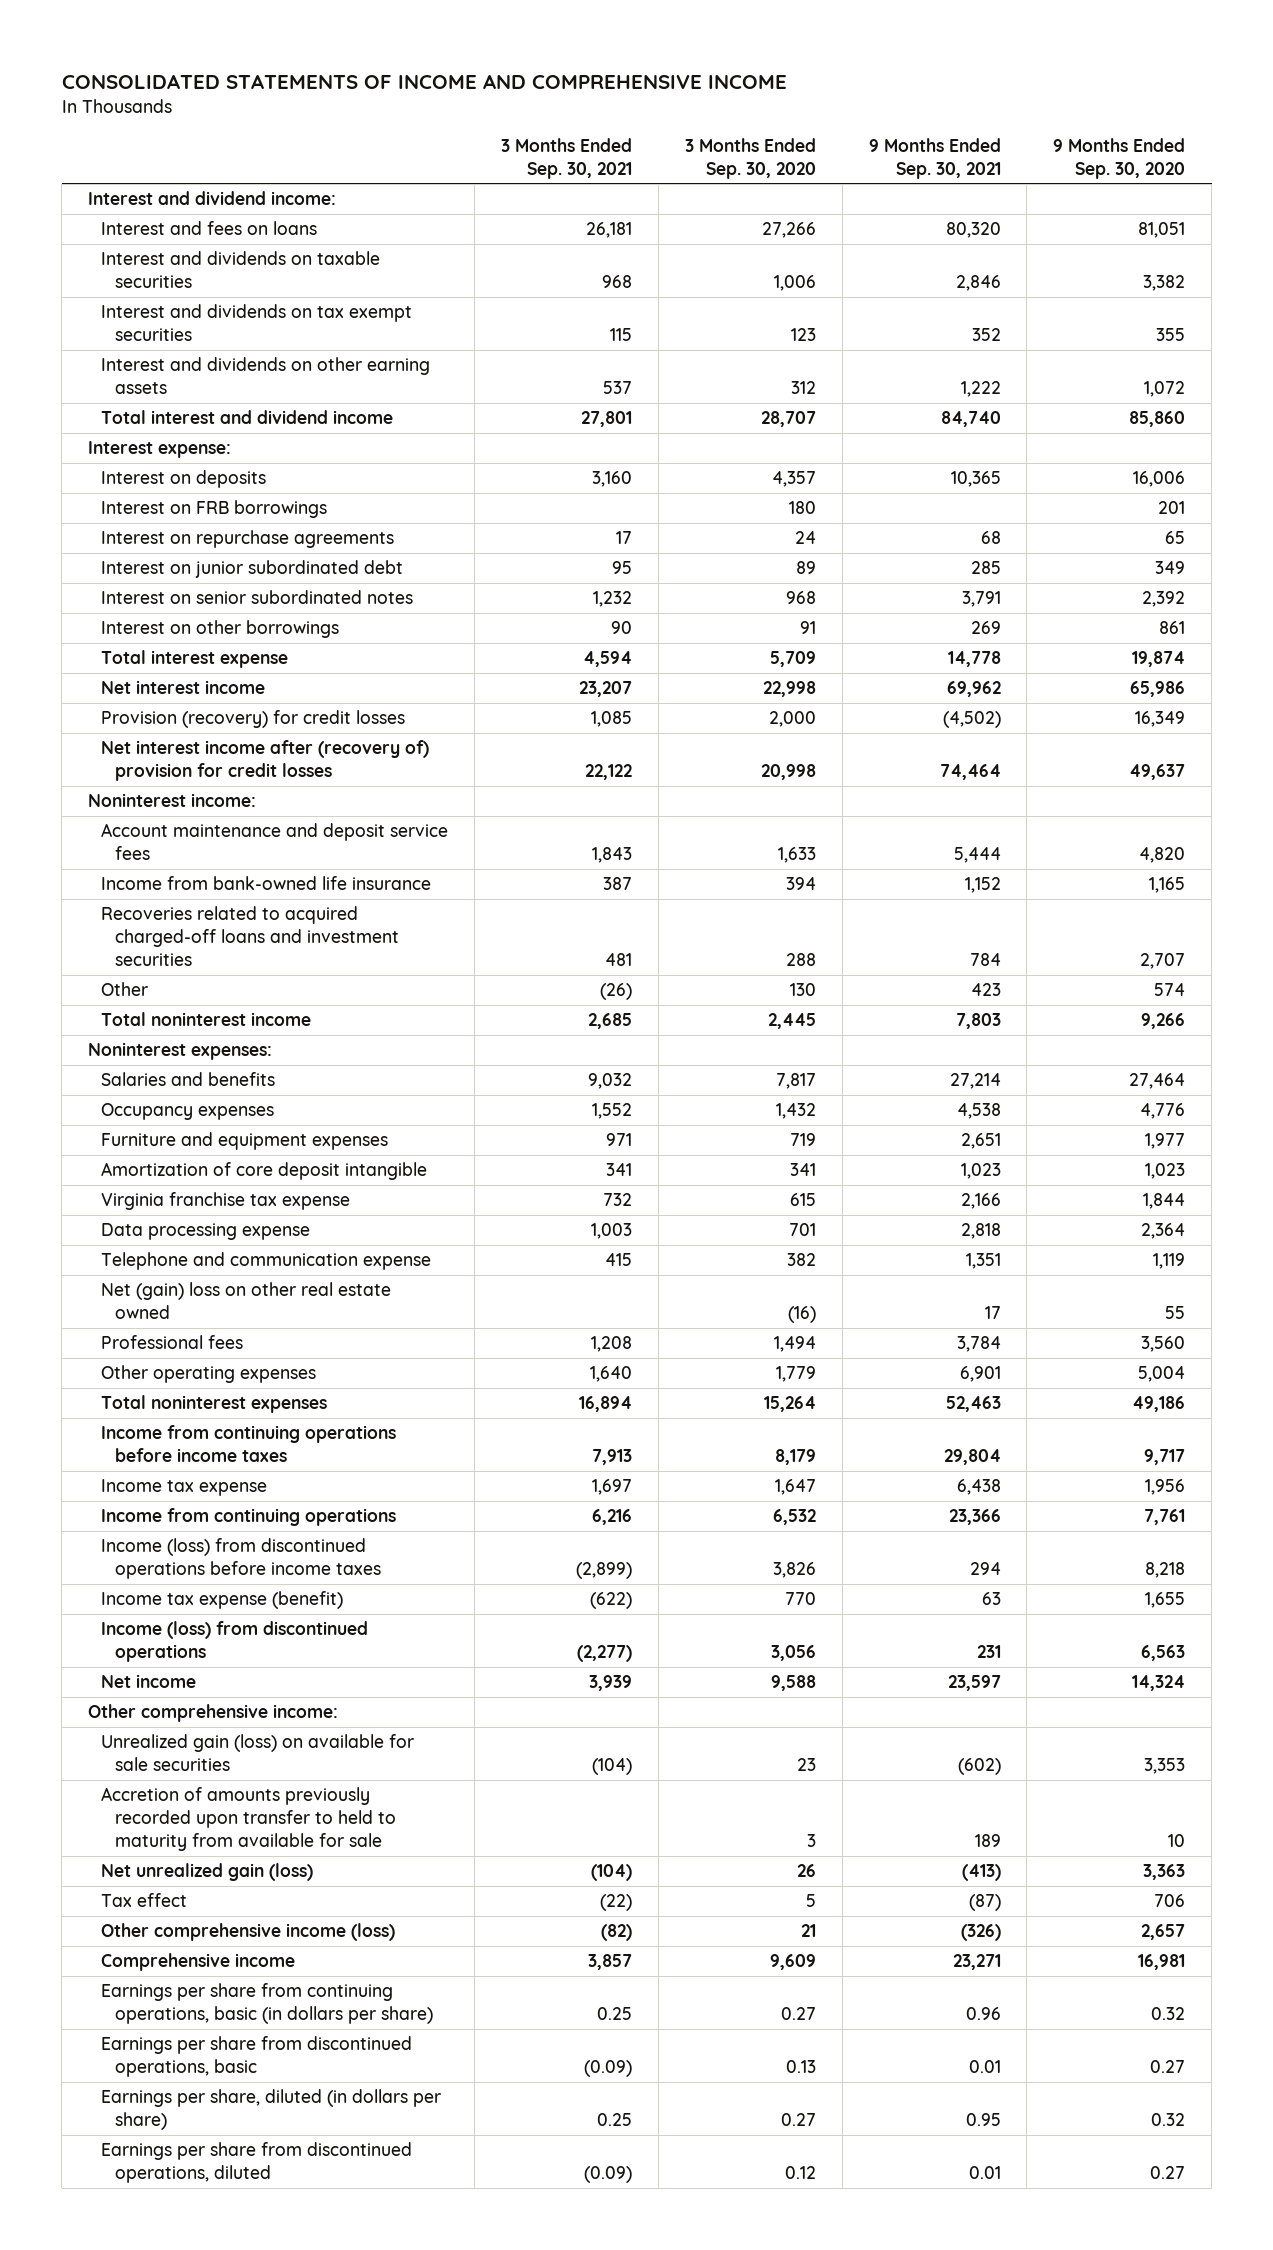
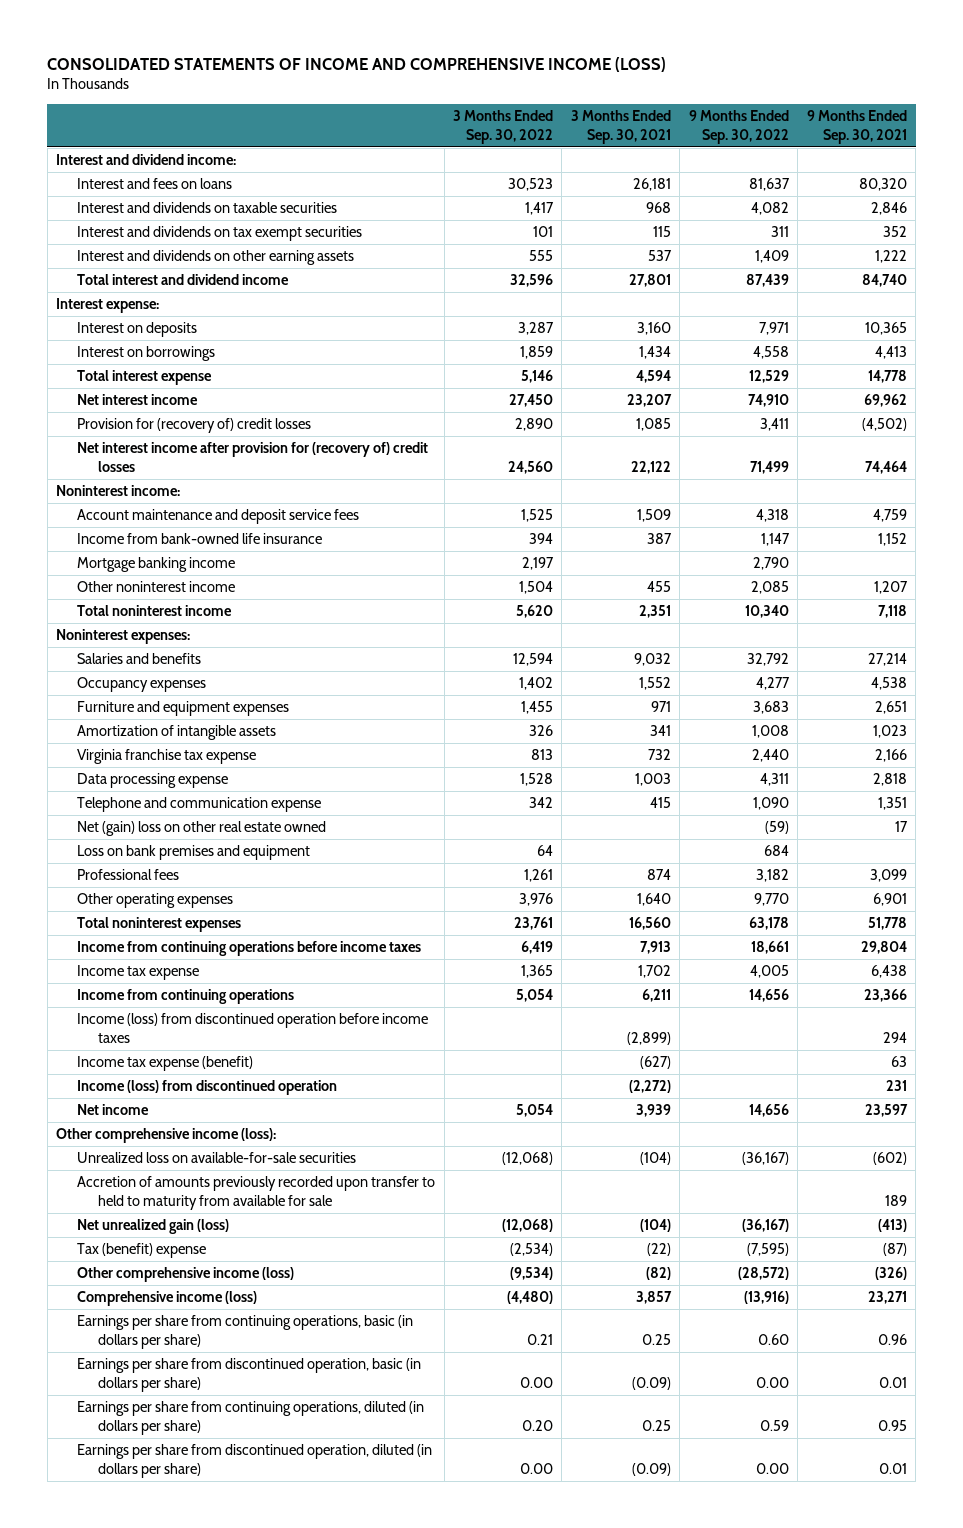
[61,74,787,90] CONSOLIDATED STATEMENTS OF INCOME AND COMPREHENSIVE INCOME -> [47,56,667,72] CONSOLIDATED STATEMENTS OF INCOME AND COMPREHENSIVE INCOME (LOSS)
[684,137,816,179] 3 Months Ended Sep. 30, 2020 -> none
[1053,137,1186,179] 9 Months Ended Sep. 30, 2020 -> none
none -> [453,109,554,144] 3 Months Ended Sep. 30, 2022
none -> [688,109,789,144] 9 Months Ended Sep. 30, 2022
[101,500,328,519] Interest on FRB borrowings -> none
[101,530,395,549] Interest on repurchase agreements -> none
[101,560,404,579] Interest on junior subordinated debt -> none
[101,590,414,605] Interest on senior subordinated notes -> none
[101,620,340,639] Interest on other borrowings -> [77,346,216,362] Interest on borrowings
[611,621,633,635] 90 -> [638,346,671,360] 1,434
[970,621,1001,635] 269 -> [874,346,907,360] 4,413
[101,710,406,729] Provision (recovery) for credit losses -> [77,418,312,434] Provision for (recovery of) credit losses
[101,740,430,782] Net interest income after (recovery of) provision for credit losses -> [77,442,429,473] Net interest income after provision for (recovery of) credit losses
[592,847,633,864] 1,843 -> [636,509,671,523] 1,509
[953,847,1001,864] 5,444 -> [872,509,907,523] 4,759
[101,906,399,967] Recoveries related to acquired charged-off loans and investment securities -> none
none -> [77,557,236,573] Mortgage banking income
[101,982,149,997] Other -> [77,581,236,593] Other noninterest income
[600,983,633,1001] (26) -> [646,581,671,593] 455
[970,983,1001,997] 423 -> [873,581,908,595] 1,207
[588,1013,633,1030] 2,685 -> [638,605,671,619] 2,351
[955,1013,1001,1030] 7,803 -> [877,605,907,619] 7,118
[101,1162,428,1181] Amortization of core deposit intangible -> [77,725,277,741] Amortization of intangible assets
none -> [77,845,311,861] Loss on bank premises and equipment
[591,1336,633,1353] 1,208 -> [646,869,671,881] 874
[956,1336,1001,1353] 3,784 -> [869,869,907,883] 3,099
[579,1396,633,1413] 16,894 -> [628,917,671,931] 16,560
[945,1396,1001,1413] 52,463 -> [867,917,907,931] 51,778
[592,1479,633,1496] 1,697 -> [637,965,671,979] 1,702
[592,1509,633,1526] 6,216 -> [641,989,671,1003] 6,211
[101,1538,381,1580] Income (loss) from discontinued operations before income taxes -> [77,1013,429,1044] Income (loss) from discontinued operation before income taxes
[590,1592,633,1610] (622) -> [639,1056,671,1070] (627)
[101,1621,369,1663] Income (loss) from discontinued operations -> [77,1080,338,1096] Income (loss) from discontinued operation
[577,1645,633,1663] (2,277) -> [628,1080,671,1094] (2,272)
[87,1704,338,1723] Other comprehensive income: -> [55,1128,276,1144] Other comprehensive income (loss):
[101,1734,415,1772] Unrealized gain (loss) on available for sale securities -> [77,1152,357,1164] Unrealized loss on available-for-sale securities
[101,1893,188,1908] Tax effect -> [77,1243,207,1259] Tax (benefit) expense
[101,1953,296,1972] Comprehensive income -> [77,1291,258,1307] Comprehensive income (loss)
[101,2036,413,2078] Earnings per share from discontinued operations, basic -> [77,1358,422,1393] Earnings per share from discontinued operation, basic (in dollars per share)
[101,2089,442,2131] Earnings per share, diluted (in dollars per share) -> [77,1401,425,1436] Earnings per share from continuing operations, diluted (in dollars per share)
[101,2142,413,2184] Earnings per share from discontinued operations, diluted -> [77,1444,433,1479] Earnings per share from discontinued operation, diluted (in dollars per share)

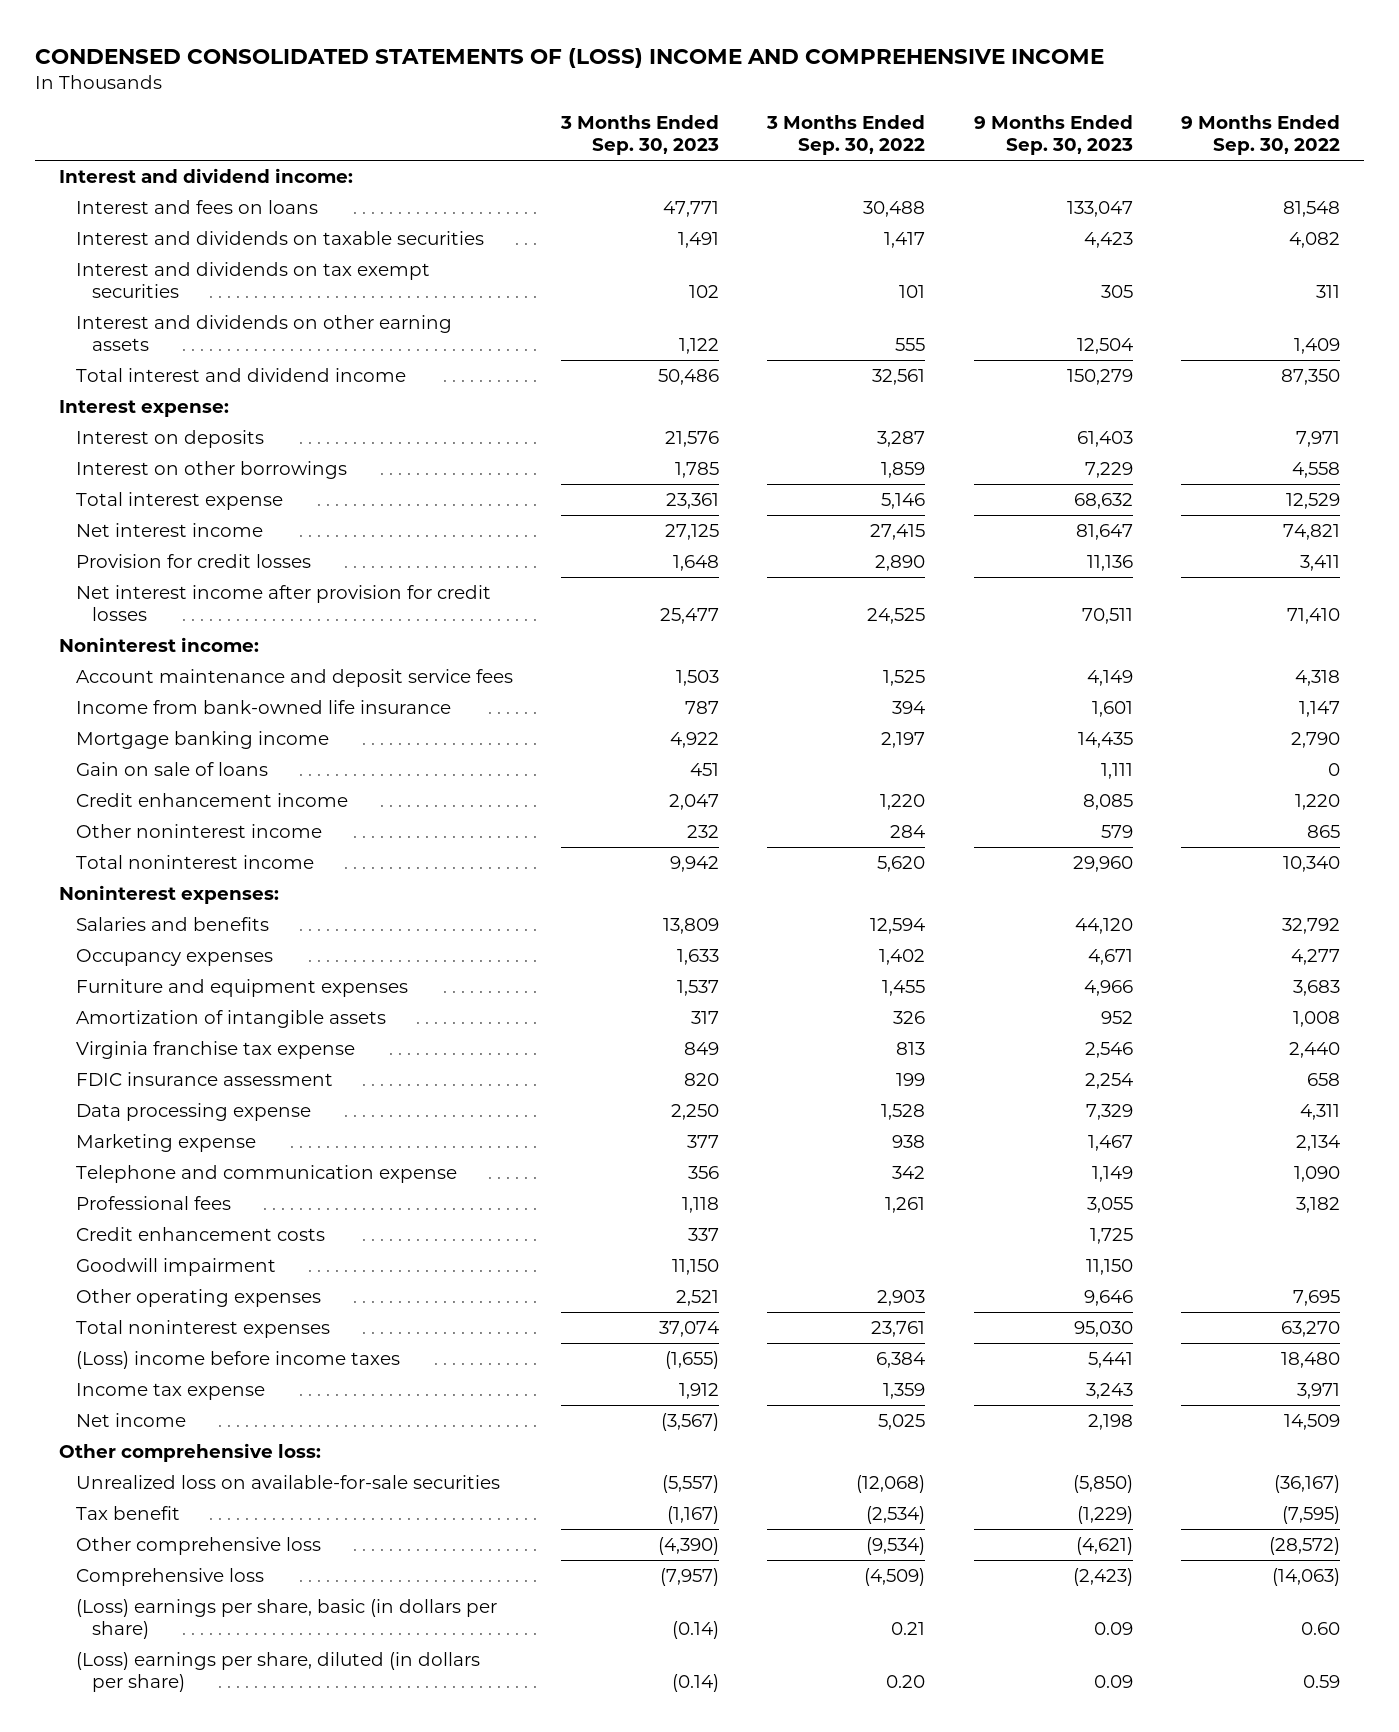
[47,56,667,72] CONSOLIDATED STATEMENTS OF INCOME AND COMPREHENSIVE INCOME (LOSS) -> [34,47,1104,68] CONDENSED CONSOLIDATED STATEMENTS OF (LOSS) INCOME AND COMPREHENSIVE INCOME
[570,109,671,144] 3 Months Ended Sep. 30, 2021 -> none
[806,109,907,144] 9 Months Ended Sep. 30, 2021 -> none
none -> [559,115,719,155] 3 Months Ended Sep. 30, 2023
none -> [973,115,1133,155] 9 Months Ended Sep. 30, 2023
[508,178,554,192] 30,523 -> [863,201,926,218] 30,488
[748,178,790,192] 81,637 -> [1282,201,1340,218] 81,548
[510,274,554,288] 32,596 -> [872,369,926,386] 32,561
[745,274,789,288] 87,439 -> [1280,369,1340,386] 87,350
[77,346,216,362] Interest on borrowings -> [75,461,347,480] Interest on other borrowings
[509,394,554,408] 27,450 -> [870,524,926,541] 27,415
[747,394,789,408] 74,910 -> [1282,524,1340,541] 74,821
[77,418,312,434] Provision for (recovery of) credit losses -> [75,554,311,569] Provision for credit losses
[77,442,429,473] Net interest income after provision for (recovery of) credit losses -> [75,585,491,621] Net interest income after provision for credit losses
[508,461,554,475] 24,560 -> [867,607,926,624] 24,525
[749,461,789,475] 71,499 -> [1286,607,1340,624] 71,410
none -> [75,762,268,777] Gain on sale of loans
none -> [75,793,348,808] Credit enhancement income
[519,581,554,595] 1,504 -> [890,825,926,839] 284
[750,581,789,595] 2,085 -> [1306,825,1340,839] 865
none -> [75,1072,333,1087] FDIC insurance assessment
none -> [75,1134,256,1153] Marketing expense
[77,821,327,837] Net (gain) loss on other real estate owned -> none
[77,845,311,861] Loss on bank premises and equipment -> none
[77,989,295,1005] Income from continuing operations -> none
[77,1013,429,1044] Income (loss) from discontinued operation before income taxes -> none
[77,1056,254,1072] Income tax expense (benefit) -> none
[77,1080,338,1096] Income (loss) from discontinued operation -> none
none -> [75,1227,325,1242] Credit enhancement costs
none -> [75,1258,276,1277] Goodwill impairment
[519,893,554,907] 3,976 -> [877,1290,926,1307] 2,903
[753,893,789,907] 9,770 -> [1292,1290,1340,1307] 7,695
[748,917,789,931] 63,178 -> [1280,1321,1340,1338] 63,270
[77,941,422,957] Income from continuing operations before income taxes -> [75,1351,400,1370] (Loss) income before income taxes
[521,941,554,955] 6,419 -> [876,1352,926,1369] 6,384
[750,941,789,955] 18,661 -> [1280,1352,1340,1369] 18,480
[521,965,554,979] 1,365 -> [883,1383,926,1400] 1,359
[749,965,789,979] 4,005 -> [1296,1383,1340,1400] 3,971
[516,1104,554,1118] 5,054 -> [878,1414,926,1431] 5,025
[748,1104,789,1118] 14,656 -> [1283,1414,1340,1431] 14,509
[55,1128,276,1144] Other comprehensive income (loss): -> [59,1443,322,1463] Other comprehensive loss:
[77,1176,436,1211] Accretion of amounts previously recorded upon transfer to held to maturity from available for sale -> none
[77,1219,230,1235] Net unrealized gain (loss) -> none
[77,1358,422,1393] Earnings per share from discontinued operation, basic (in dollars per share) -> none
[77,1444,433,1479] Earnings per share from discontinued operation, diluted (in dollars per share) -> none
[77,1243,207,1259] Tax (benefit) expense -> [75,1506,180,1521] Tax benefit
[77,1267,295,1283] Other comprehensive income (loss) -> [75,1537,321,1556] Other comprehensive loss
[77,1291,258,1307] Comprehensive income (loss) -> [75,1568,264,1587] Comprehensive loss
[507,1291,554,1305] (4,480) -> [864,1568,926,1587] (4,509)
[743,1291,789,1305] (13,916) -> [1271,1568,1340,1587] (14,063)
[77,1315,414,1350] Earnings per share from continuing operations, basic (in dollars per share) -> [75,1599,497,1639] (Loss) earnings per share, basic (in dollars per share)
[77,1401,425,1436] Earnings per share from continuing operations, diluted (in dollars per share) -> [75,1652,480,1692] (Loss) earnings per share, diluted (in dollars per share)

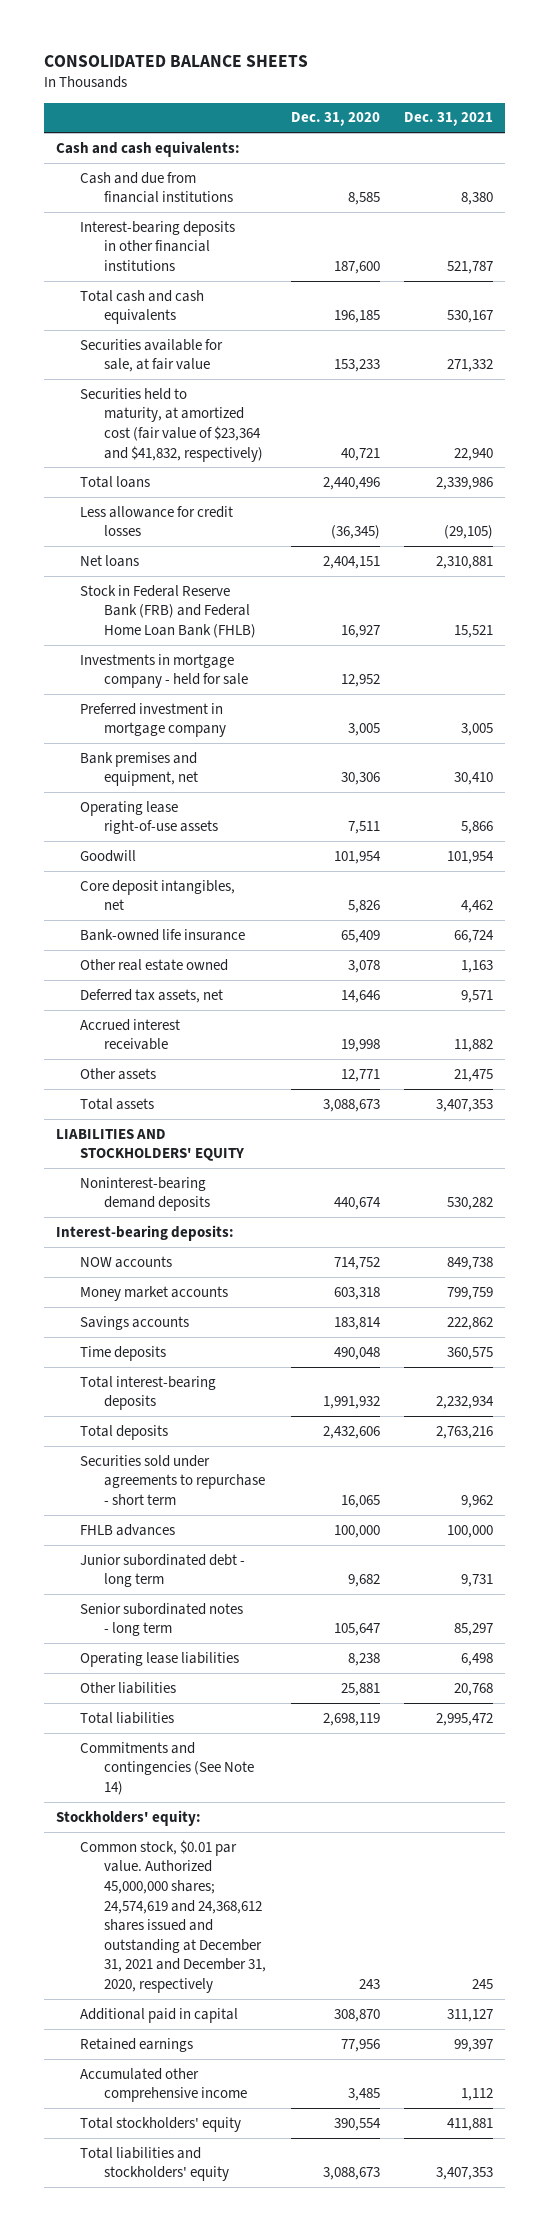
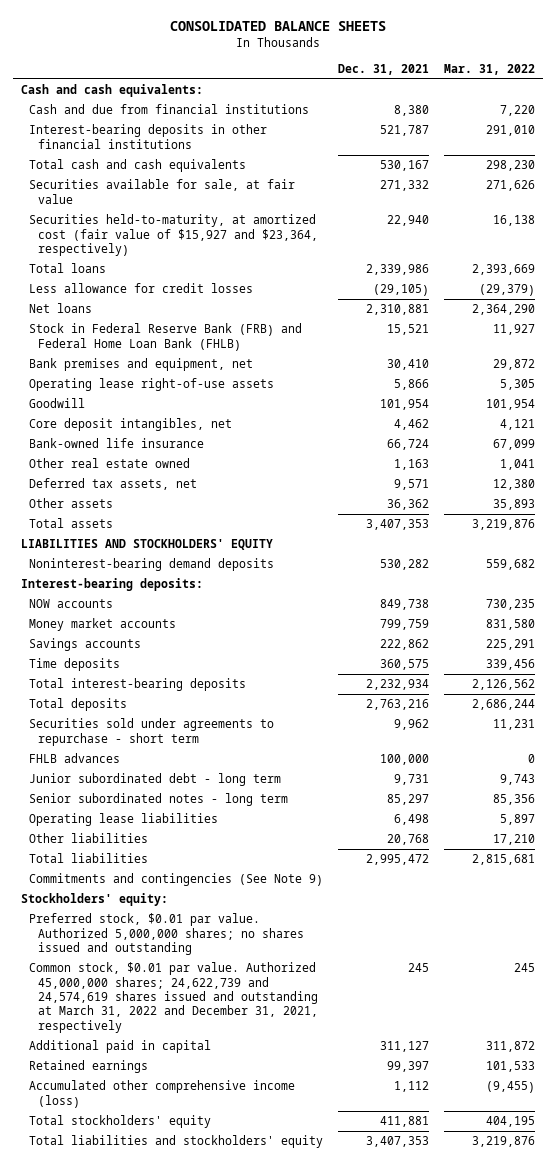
[290,112,380,127] Dec. 31, 2020 -> none
none -> [444,63,536,75] Mar. 31, 2022
[79,387,263,462] Securities held to maturity, at amortized cost (fair value of $23,364 and $41,832, respectively) -> [29,214,319,257] Securities held-to-maturity, at amortized cost (fair value of $15,927 and $23,364, respectively)
[79,653,248,689] Investments in mortgage company - held for sale -> none
[79,702,226,738] Preferred investment in mortgage company -> none
[79,1018,180,1051] Accrued interest receivable -> none
[454,1068,494,1082] 21,475 -> [387,499,430,511] 36,362
[79,1741,254,1796] Commitments and contingencies (See Note 14) -> [29,873,324,887] Commitments and contingencies (See Note 9)
none -> [29,913,305,956] Preferred stock, $0.01 par value. Authorized 5,000,000 shares; no shares issued and outstanding
[79,1839,266,1993] Common stock, $0.01 par value. Authorized 45,000,000 shares; 24,574,619 and 24,368,612 shares issued and outstanding at December 31, 2021 and December 31, 2020, respectively -> [29,962,319,1033] Common stock, $0.01 par value. Authorized 45,000,000 shares; 24,622,739 and 24,574,619 shares issued and outstanding at March 31, 2022 and December 31, 2021, respectively
[79,2067,247,2103] Accumulated other comprehensive income -> [29,1080,296,1108] Accumulated other comprehensive income (loss)

